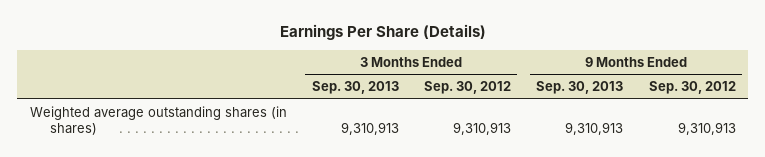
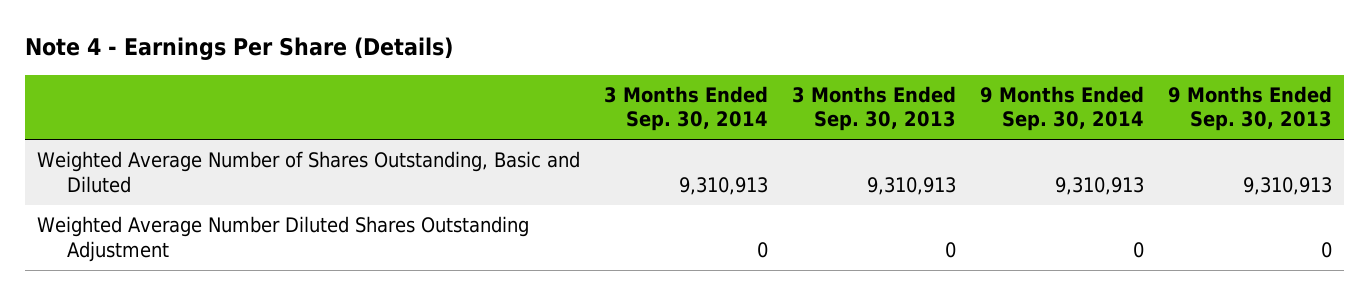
[279,24,486,41] Earnings Per Share (Details) -> [24,36,453,60] Note 4 - Earnings Per Share (Details)
[424,81,512,95] Sep. 30, 2012 -> none
[648,81,736,95] Sep. 30, 2012 -> none
none -> [603,85,768,132] 3 Months Ended Sep. 30, 2014
none -> [979,85,1144,132] 9 Months Ended Sep. 30, 2014
[29,105,287,135] Weighted average outstanding shares (in shares) -> [36,151,580,193] Weighted Average Number of Shares Outstanding, Basic and Diluted
none -> [36,216,529,262] Weighted Average Number Diluted Shares Outstanding Adjustment

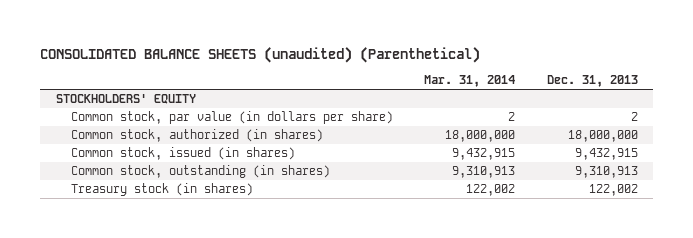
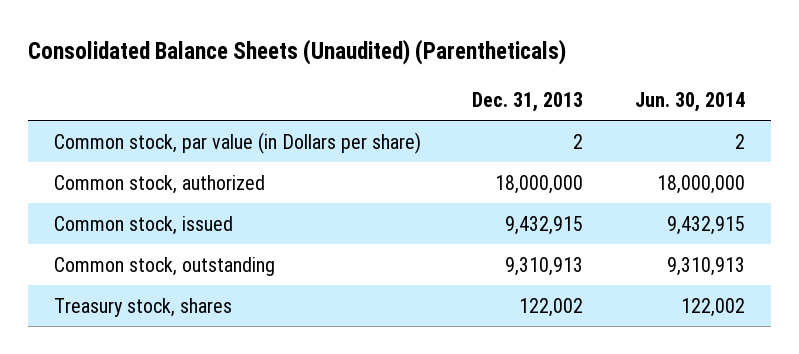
[40,46,481,63] CONSOLIDATED BALANCE SHEETS (unaudited) (Parenthetical) -> [28,39,567,66] Consolidated Balance Sheets (Unaudited) (Parentheticals)
[424,75,516,88] Mar. 31, 2014 -> none
none -> [634,91,745,112] Jun. 30, 2014
[55,94,196,105] STOCKHOLDERS' EQUITY -> none
[71,111,394,125] Common stock, par value (in dollars per share) -> [53,131,421,154] Common stock, par value (in Dollars per share)
[71,129,324,143] Common stock, authorized (in shares) -> [53,174,265,194] Common stock, authorized
[71,147,296,161] Common stock, issued (in shares) -> [53,215,233,235] Common stock, issued
[71,165,331,179] Common stock, outstanding (in shares) -> [53,256,275,276] Common stock, outstanding
[71,183,254,197] Treasury stock (in shares) -> [53,297,232,317] Treasury stock, shares

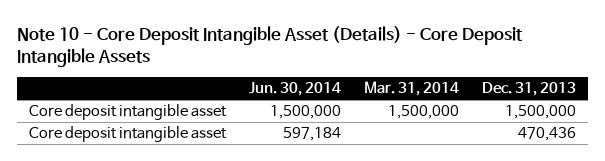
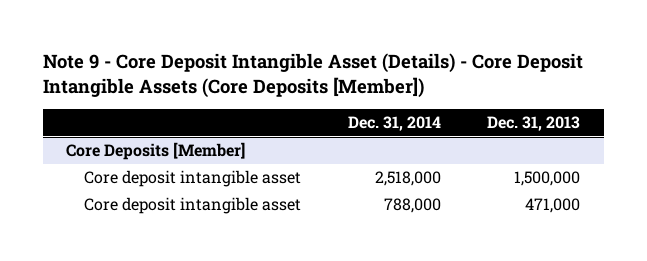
[17,25,524,68] Note 10 - Core Deposit Intangible Asset (Details) - Core Deposit Intangible Assets -> [43,52,584,98] Note 9 - Core Deposit Intangible Asset (Details) - Core Deposit Intangible Assets (Core Deposits [Member])
[248,82,341,97] Jun. 30, 2014 -> none
[364,81,460,97] Mar. 31, 2014 -> none
none -> [347,116,441,132] Dec. 31, 2014
none -> [66,142,246,161] Core Deposits [Member]
[518,127,577,142] 470,436 -> [525,198,581,214] 471,000

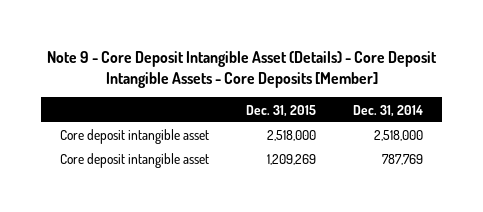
[43,52,584,98] Note 9 - Core Deposit Intangible Asset (Details) - Core Deposit Intangible Assets (Core Deposits [Member]) -> [46,50,437,88] Note 9 - Core Deposit Intangible Asset (Details) - Core Deposit Intangible Assets - Core Deposits [Member]
[487,116,581,132] Dec. 31, 2013 -> none
none -> [246,104,317,117] Dec. 31, 2015
[66,142,246,161] Core Deposits [Member] -> none
[383,198,441,214] 788,000 -> [382,154,424,166] 787,769

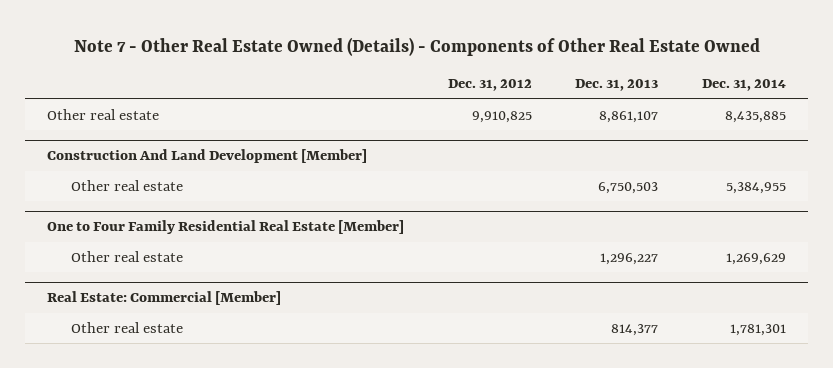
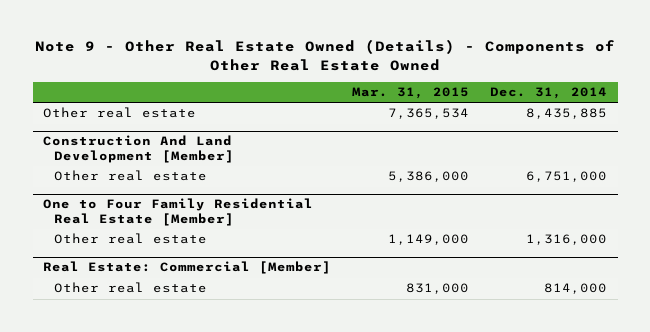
[73,36,760,56] Note 7 - Other Real Estate Owned (Details) - Components of Other Real Estate Owned -> [35,39,616,71] Note 9 - Other Real Estate Owned (Details) - Components of Other Real Estate Owned
[447,79,532,92] Dec. 31, 2012 -> none
[575,79,659,92] Dec. 31, 2013 -> none
none -> [352,87,470,100] Mar. 31, 2015
[726,181,787,194] 5,384,955 -> [526,171,608,183] 6,751,000
[726,252,787,265] 1,269,629 -> [526,234,608,246] 1,316,000
[730,323,787,336] 1,781,301 -> [544,283,608,295] 814,000

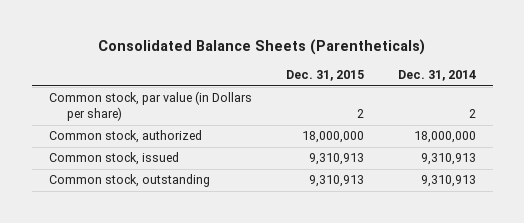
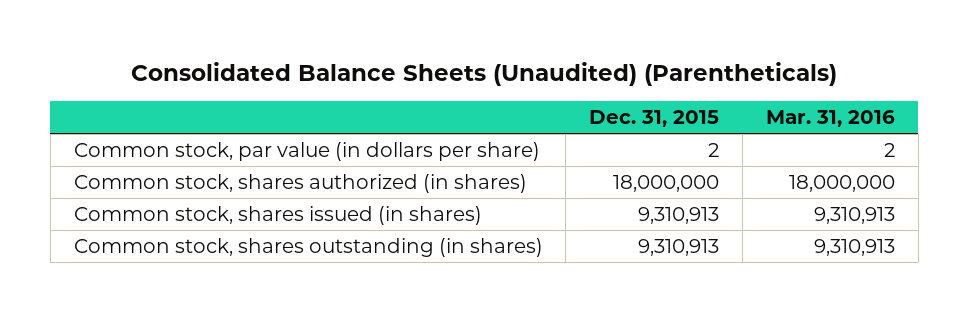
[98,39,426,56] Consolidated Balance Sheets (Parentheticals) -> [131,62,838,87] Consolidated Balance Sheets (Unaudited) (Parentheticals)
[397,70,476,82] Dec. 31, 2014 -> none
none -> [765,110,895,128] Mar. 31, 2016
[48,91,252,122] Common stock, par value (in Dollars per share) -> [73,141,540,161] Common stock, par value (in dollars per share)
[48,130,202,144] Common stock, authorized -> [73,173,527,193] Common stock, shares authorized (in shares)
[48,152,179,166] Common stock, issued -> [73,205,482,225] Common stock, shares issued (in shares)
[48,174,210,188] Common stock, outstanding -> [73,237,543,257] Common stock, shares outstanding (in shares)

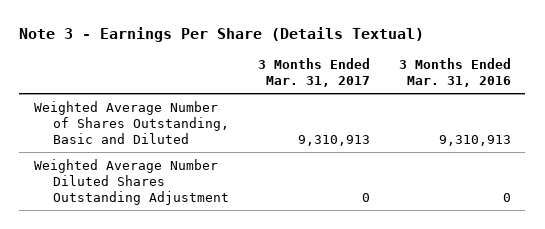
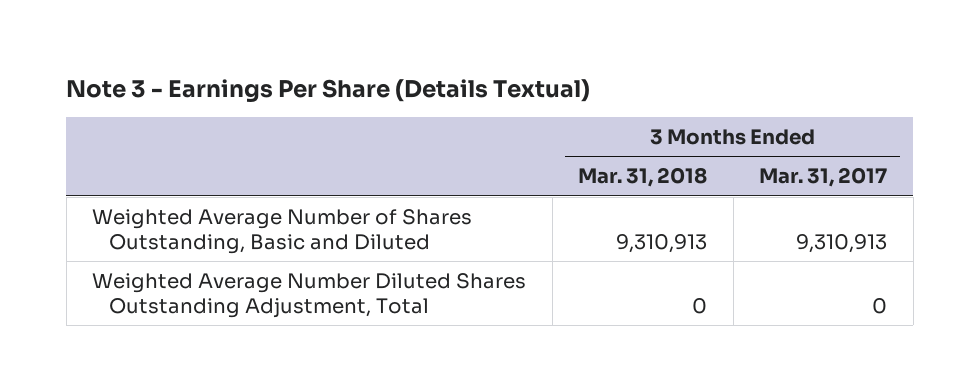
[398,57,511,88] 3 Months Ended Mar. 31, 2016 -> none
none -> [578,167,708,188] Mar. 31, 2018
[33,158,230,205] Weighted Average Number Diluted Shares Outstanding Adjustment -> [92,272,527,318] Weighted Average Number Diluted Shares Outstanding Adjustment, Total

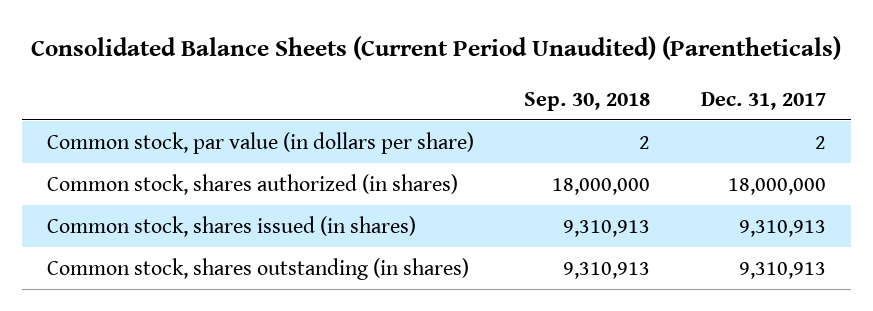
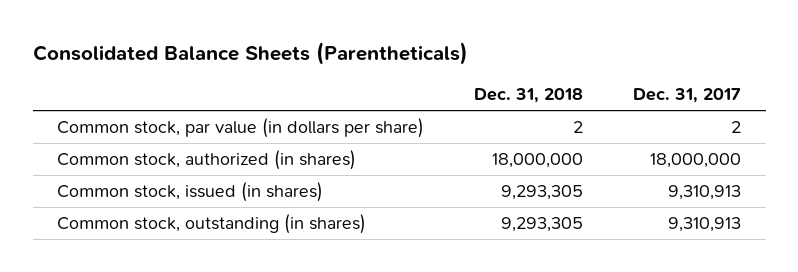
[31,36,842,61] Consolidated Balance Sheets (Current Period Unaudited) (Parentheticals) -> [32,42,468,66] Consolidated Balance Sheets (Parentheticals)
[524,91,651,111] Sep. 30, 2018 -> none
none -> [474,88,584,104] Dec. 31, 2018
[47,173,459,195] Common stock, shares authorized (in shares) -> [57,150,357,171] Common stock, authorized (in shares)
[47,215,417,237] Common stock, shares issued (in shares) -> [57,182,324,203] Common stock, issued (in shares)
[47,257,470,280] Common stock, shares outstanding (in shares) -> [57,214,367,235] Common stock, outstanding (in shares)

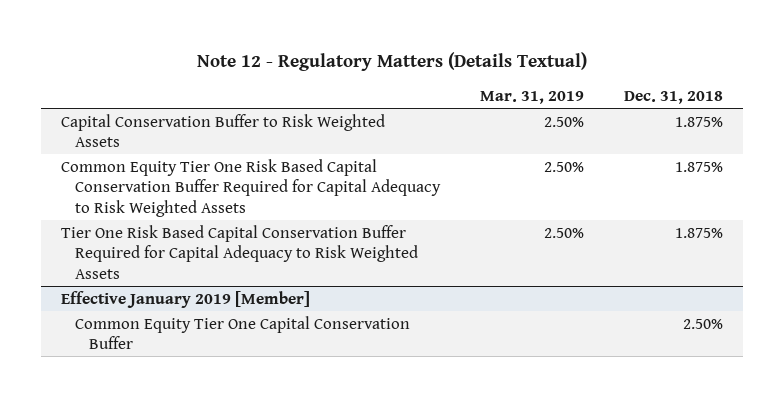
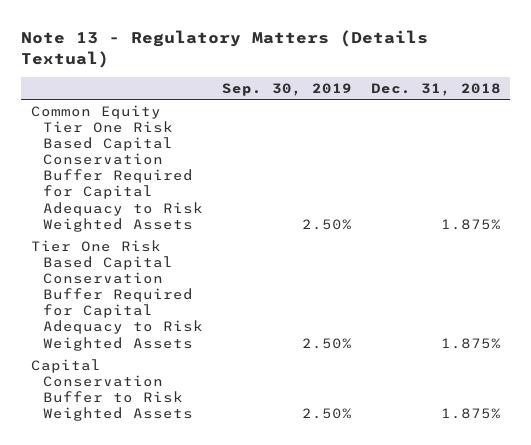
[196,51,587,71] Note 12 - Regulatory Matters (Details Textual) -> [21,29,429,68] Note 13 - Regulatory Matters (Details Textual)
[479,90,584,104] Mar. 31, 2019 -> none
none -> [221,82,352,96] Sep. 30, 2019
[60,290,310,308] Effective January 2019 [Member] -> none
[74,315,410,350] Common Equity Tier One Capital Conservation Buffer -> none
[60,113,385,148] Capital Conservation Buffer to Risk Weighted Assets -> [30,358,194,422] Capital Conservation Buffer to Risk Weighted Assets

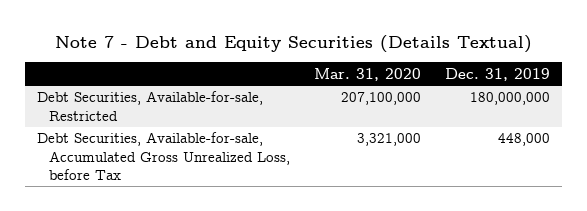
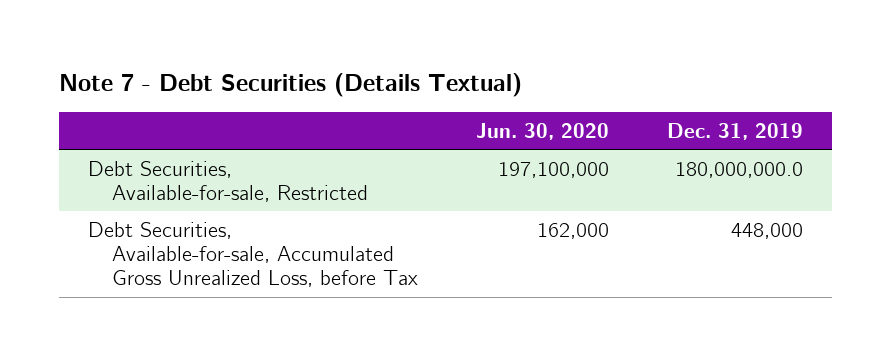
[54,34,532,53] Note 7 - Debt and Equity Securities (Details Textual) -> [58,73,522,98] Note 7 - Debt Securities (Details Textual)
[314,67,422,81] Mar. 31, 2020 -> none
none -> [475,122,609,140] Jun. 30, 2020
[470,92,551,106] 180,000,000 -> [674,161,803,178] 180,000,000.0

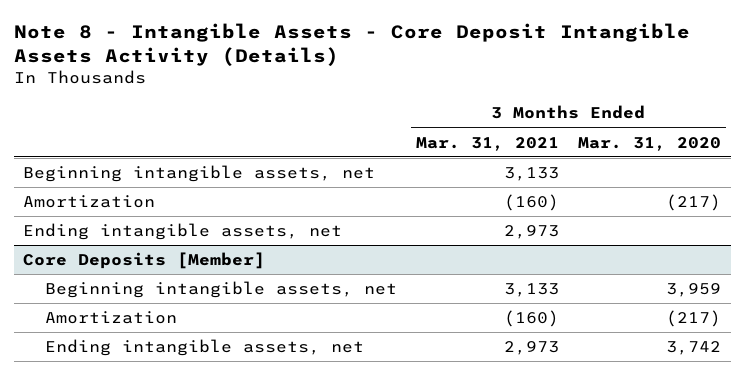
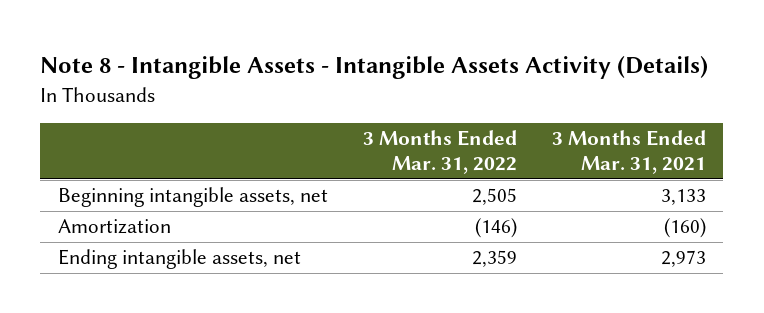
[13,22,690,66] Note 8 - Intangible Assets - Core Deposit Intangible Assets Activity (Details) -> [40,56,709,80] Note 8 - Intangible Assets - Intangible Assets Activity (Details)
[577,136,721,151] Mar. 31, 2020 -> none
none -> [362,129,517,175] 3 Months Ended Mar. 31, 2022
[23,252,266,270] Core Deposits [Member] -> none
[44,281,397,299] Beginning intangible assets, net -> none
[44,311,177,325] Amortization -> none
[44,339,364,357] Ending intangible assets, net -> none

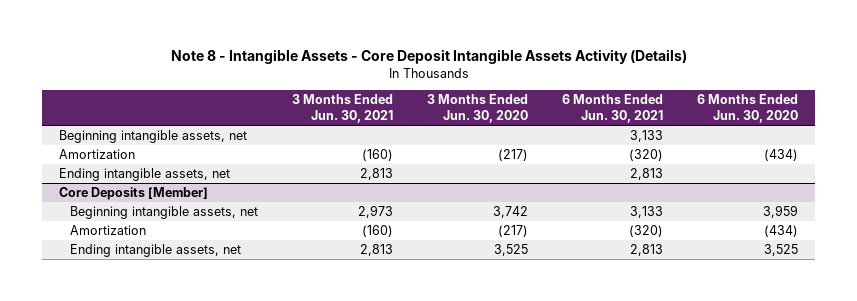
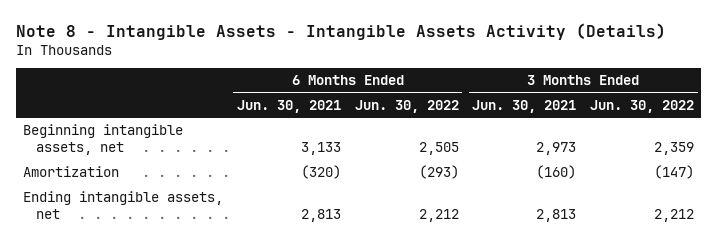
[170,49,687,65] Note 8 - Intangible Assets - Core Deposit Intangible Assets Activity (Details) -> [15,22,666,40] Note 8 - Intangible Assets - Intangible Assets Activity (Details)
[426,94,528,124] 3 Months Ended Jun. 30, 2020 -> none
[696,94,798,124] 6 Months Ended Jun. 30, 2020 -> none
none -> [354,99,459,113] Jun. 30, 2022
none -> [590,99,695,113] Jun. 30, 2022
[59,129,248,143] Beginning intangible assets, net -> none
[59,148,136,159] Amortization -> none
[59,167,231,181] Ending intangible assets, net -> none
[59,186,209,200] Core Deposits [Member] -> none

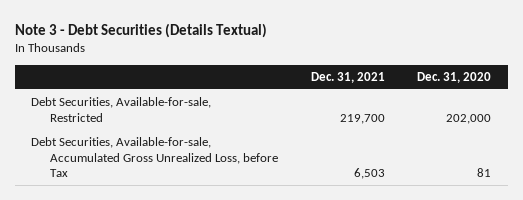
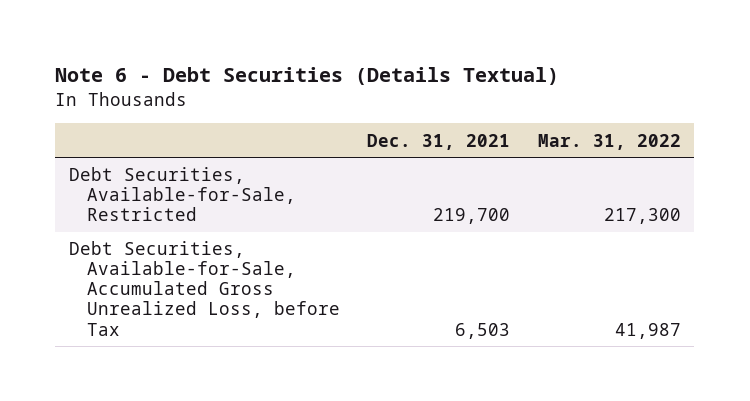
[14,22,267,38] Note 3 - Debt Securities (Details Textual) -> [55,67,560,86] Note 6 - Debt Securities (Details Textual)
[417,71,492,83] Dec. 31, 2020 -> none
none -> [537,133,681,150] Mar. 31, 2022
[31,97,212,122] Debt Securities, Available-for-sale, Restricted -> [69,167,296,222] Debt Securities, Available-for-Sale, Restricted
[31,137,279,178] Debt Securities, Available-for-sale, Accumulated Gross Unrealized Loss, before Tax -> [69,241,340,336] Debt Securities, Available-for-Sale, Accumulated Gross Unrealized Loss, before Tax

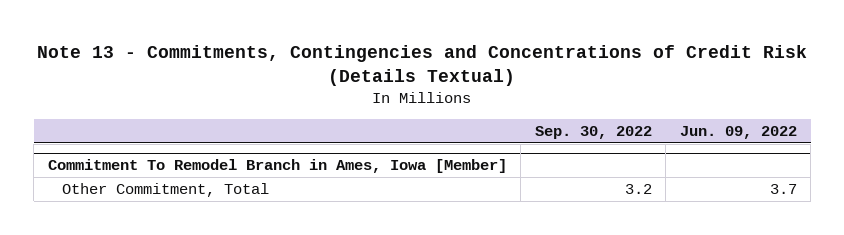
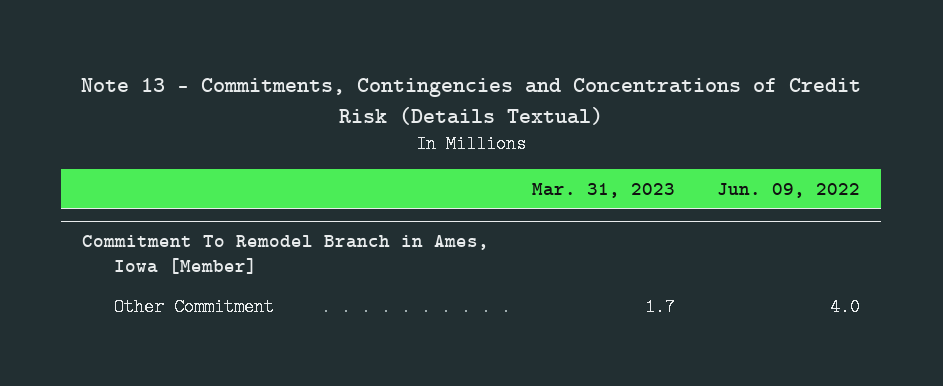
[534,125,652,139] Sep. 30, 2022 -> none
none -> [531,182,675,198] Mar. 31, 2023
[62,183,270,198] Other Commitment, Total -> [113,297,274,316] Other Commitment
[769,184,797,195] 3.7 -> [830,297,861,316] 4.0

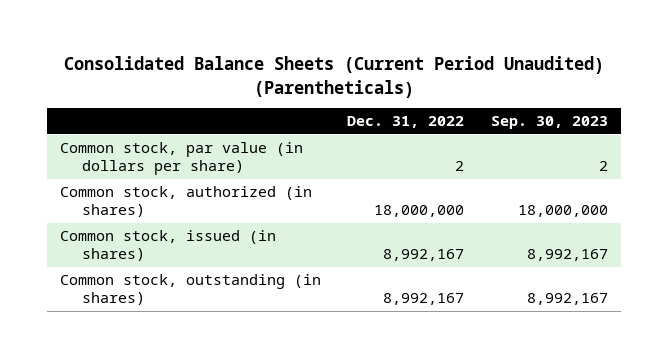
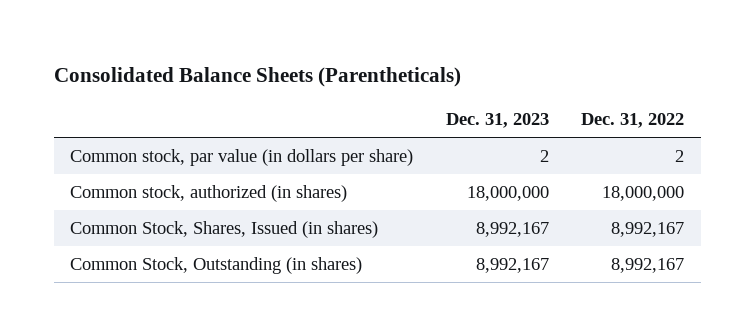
[63,56,604,98] Consolidated Balance Sheets (Current Period Unaudited) (Parentheticals) -> [53,67,461,88] Consolidated Balance Sheets (Parentheticals)
[490,116,608,130] Sep. 30, 2023 -> none
none -> [445,113,549,129] Dec. 31, 2023
[60,229,277,262] Common stock, issued (in shares) -> [70,221,379,239] Common Stock, Shares, Issued (in shares)
[60,273,322,306] Common stock, outstanding (in shares) -> [70,257,363,275] Common Stock, Outstanding (in shares)

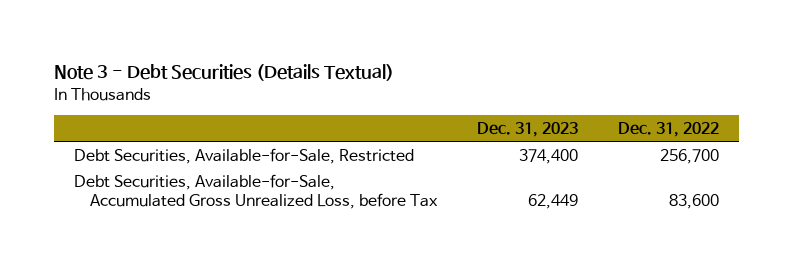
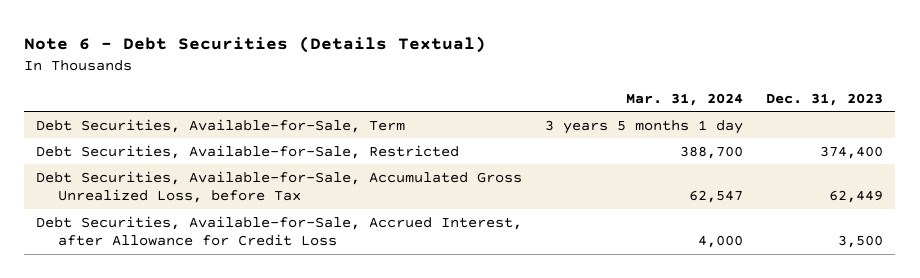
[54,64,395,82] Note 3 - Debt Securities (Details Textual) -> [24,35,487,53] Note 6 - Debt Securities (Details Textual)
[617,121,719,137] Dec. 31, 2022 -> none
none -> [626,93,744,107] Mar. 31, 2024
none -> [36,118,406,133] Debt Securities, Available-for-Sale, Term
none -> [36,215,523,247] Debt Securities, Available-for-Sale, Accrued Interest, after Allowance for Credit Loss

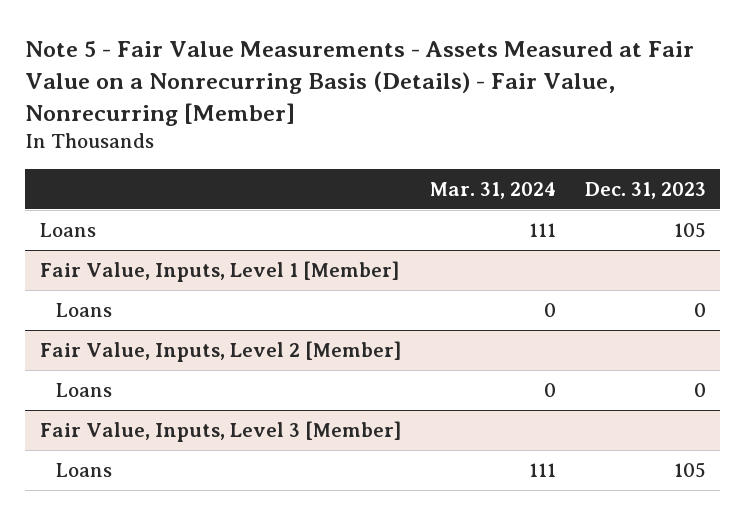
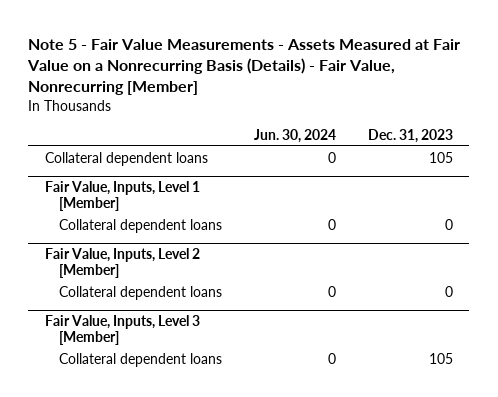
[429,181,556,199] Mar. 31, 2024 -> none
none -> [253,129,336,144] Jun. 30, 2024
[39,222,96,237] Loans -> [44,151,208,166] Collateral dependent loans
[55,302,112,317] Loans -> [58,218,222,233] Collateral dependent loans
[55,382,112,397] Loans -> [58,285,222,300] Collateral dependent loans
[55,462,112,477] Loans -> [58,352,222,367] Collateral dependent loans

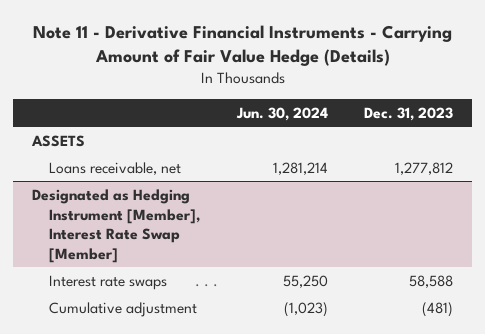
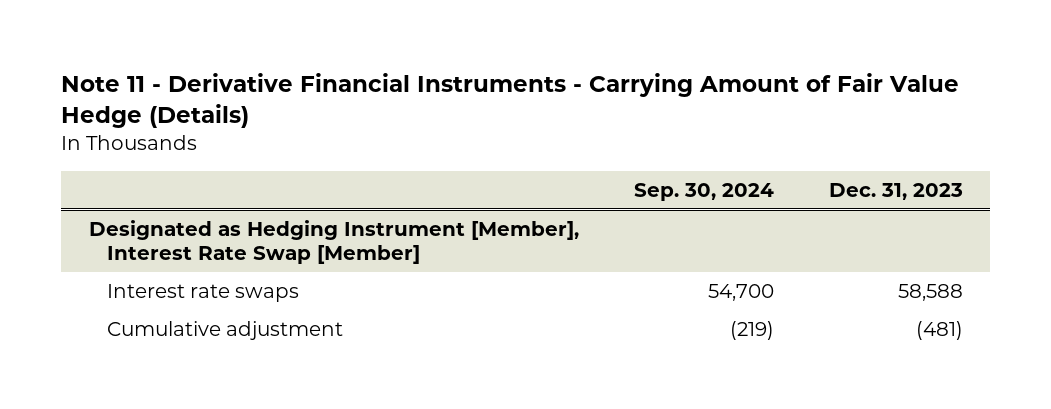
[235,106,328,121] Jun. 30, 2024 -> none
none -> [633,182,774,201] Sep. 30, 2024
[30,134,85,147] ASSETS -> none
[49,161,182,175] Loans receivable, net -> none

